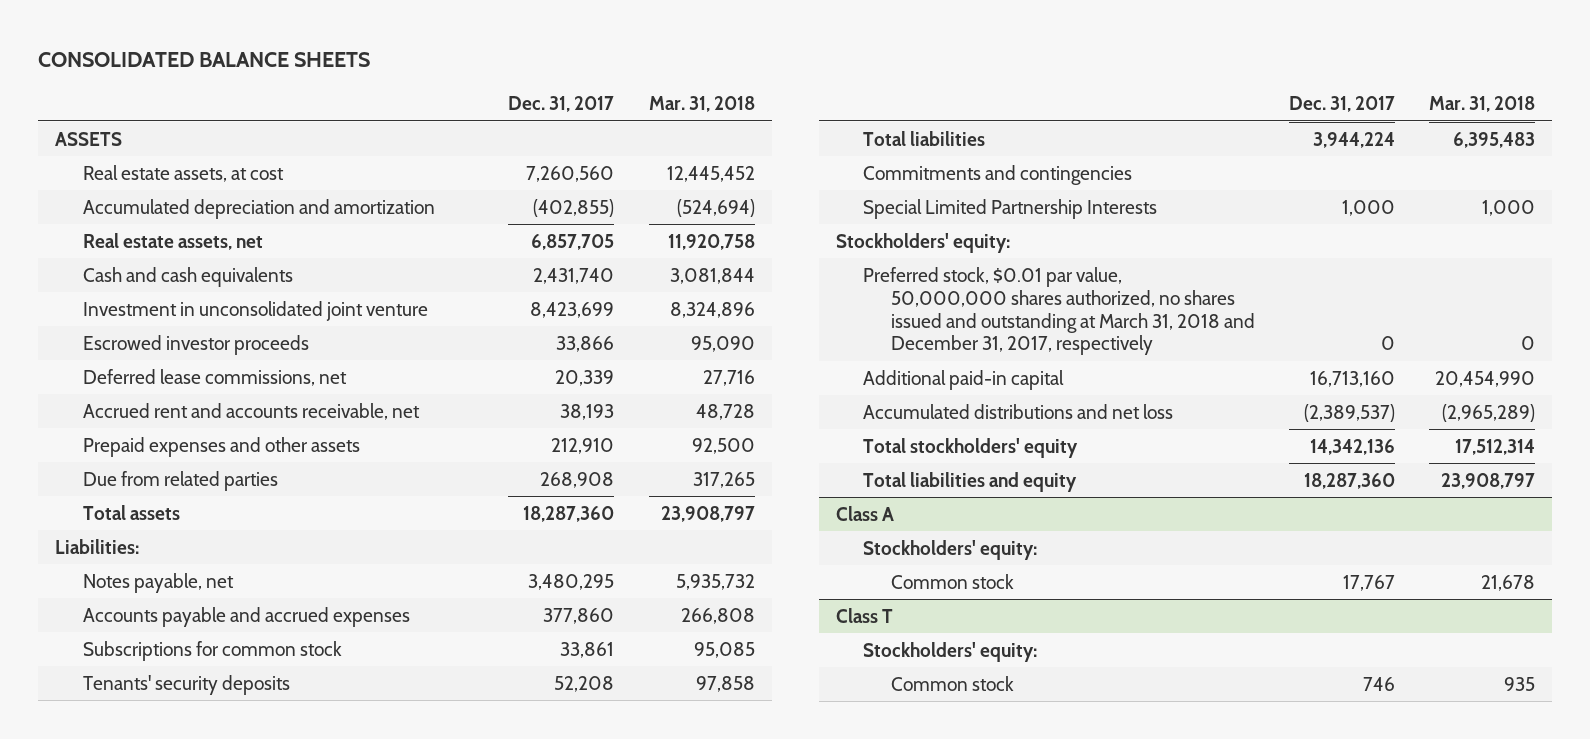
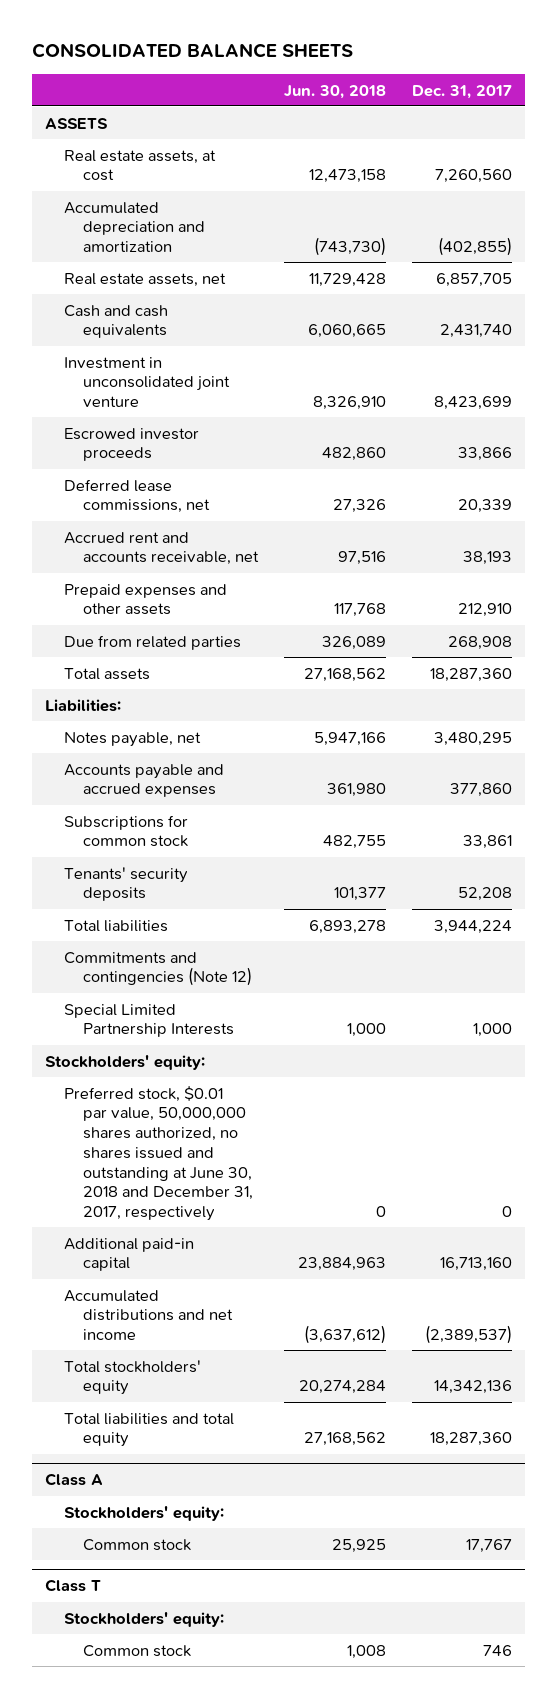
[648,95,755,112] Mar. 31, 2018 -> none
none -> [283,84,386,99] Jun. 30, 2018
[863,164,1133,185] Commitments and contingencies -> [63,951,252,987] Commitments and contingencies (Note 12)
[863,266,1255,356] Preferred stock, $0.01 par value, 50,000,000 shares authorized, no shares issued and outstanding at March 31, 2018 and December 31, 2017, respectively -> [63,1085,253,1222] Preferred stock, $0.01 par value, 50,000,000 shares authorized, no shares issued and outstanding at June 30, 2018 and December 31, 2017, respectively
[863,403,1174,419] Accumulated distributions and net loss -> [63,1289,233,1341] Accumulated distributions and net income
[863,471,1078,492] Total liabilities and equity -> [63,1412,234,1448] Total liabilities and total equity

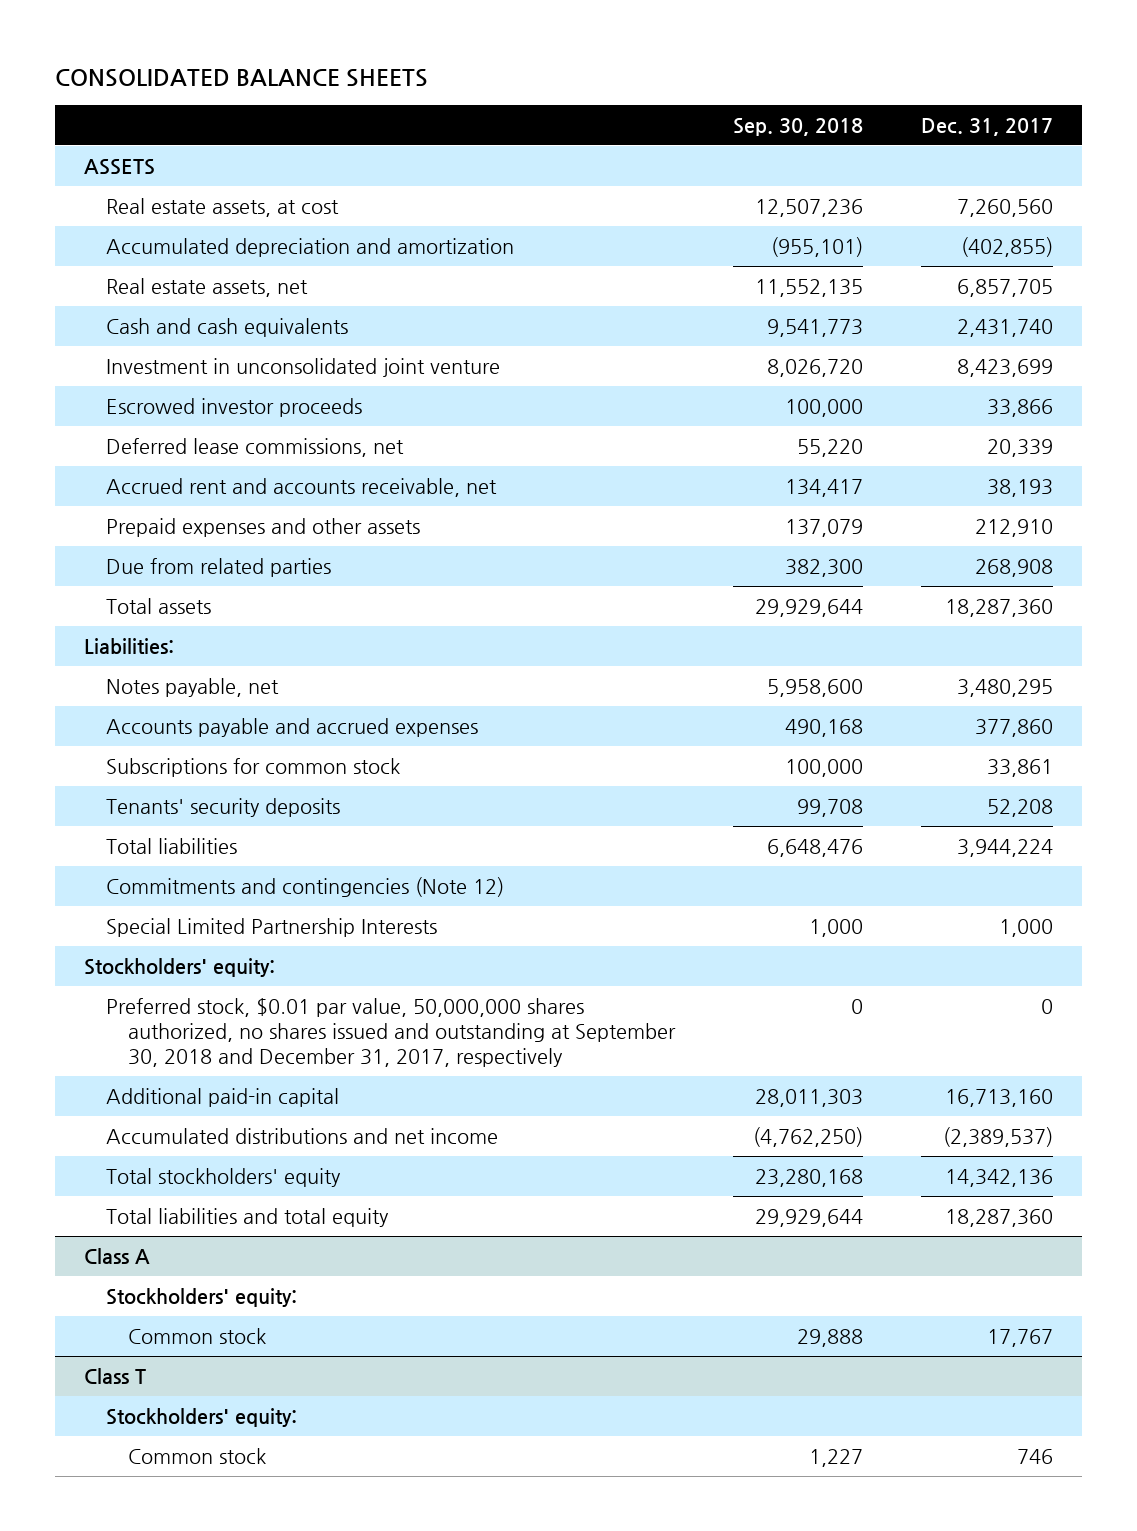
[283,84,386,99] Jun. 30, 2018 -> none
none -> [732,117,863,136] Sep. 30, 2018
[63,1085,253,1222] Preferred stock, $0.01 par value, 50,000,000 shares authorized, no shares issued and outstanding at June 30, 2018 and December 31, 2017, respectively -> [105,997,676,1068] Preferred stock, $0.01 par value, 50,000,000 shares authorized, no shares issued and outstanding at September 30, 2018 and December 31, 2017, respectively

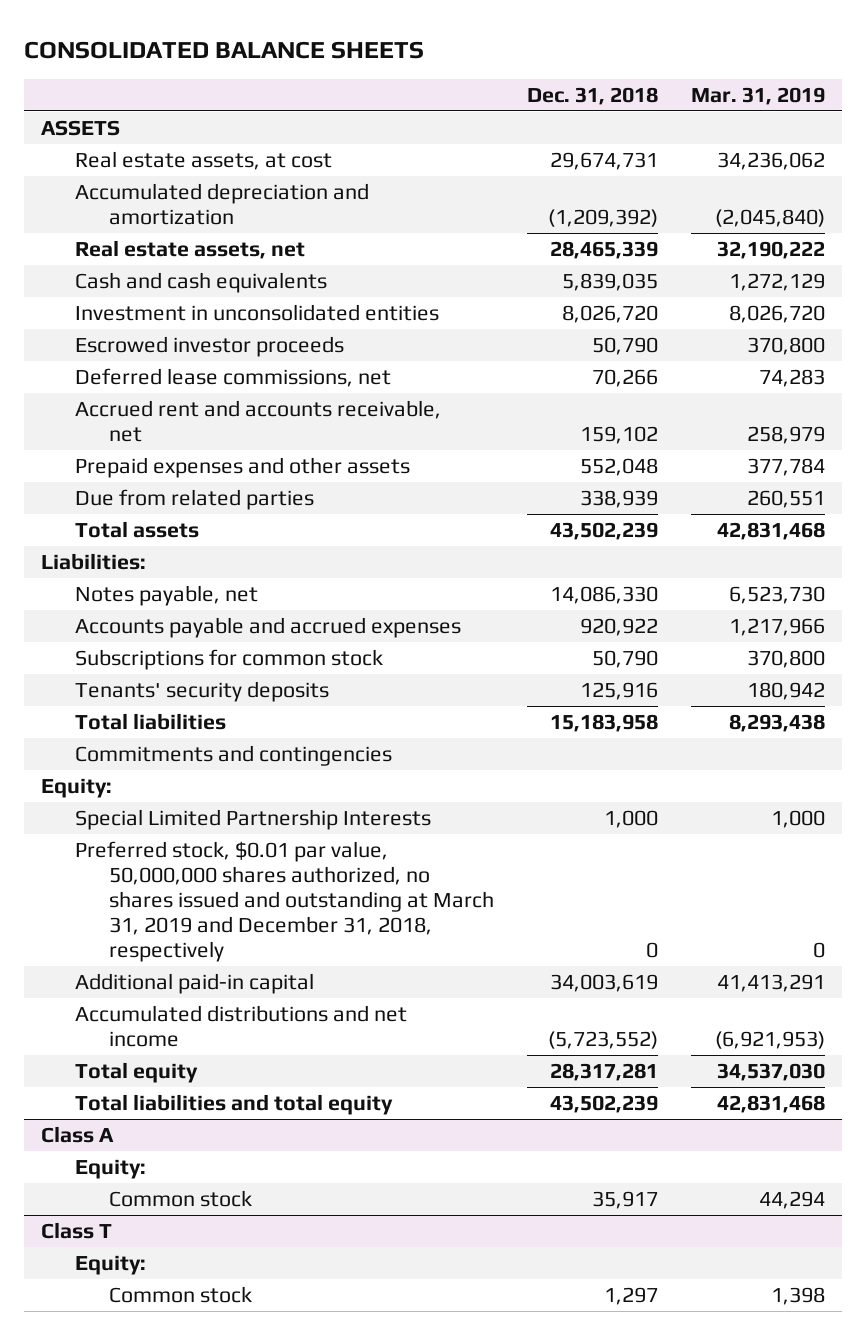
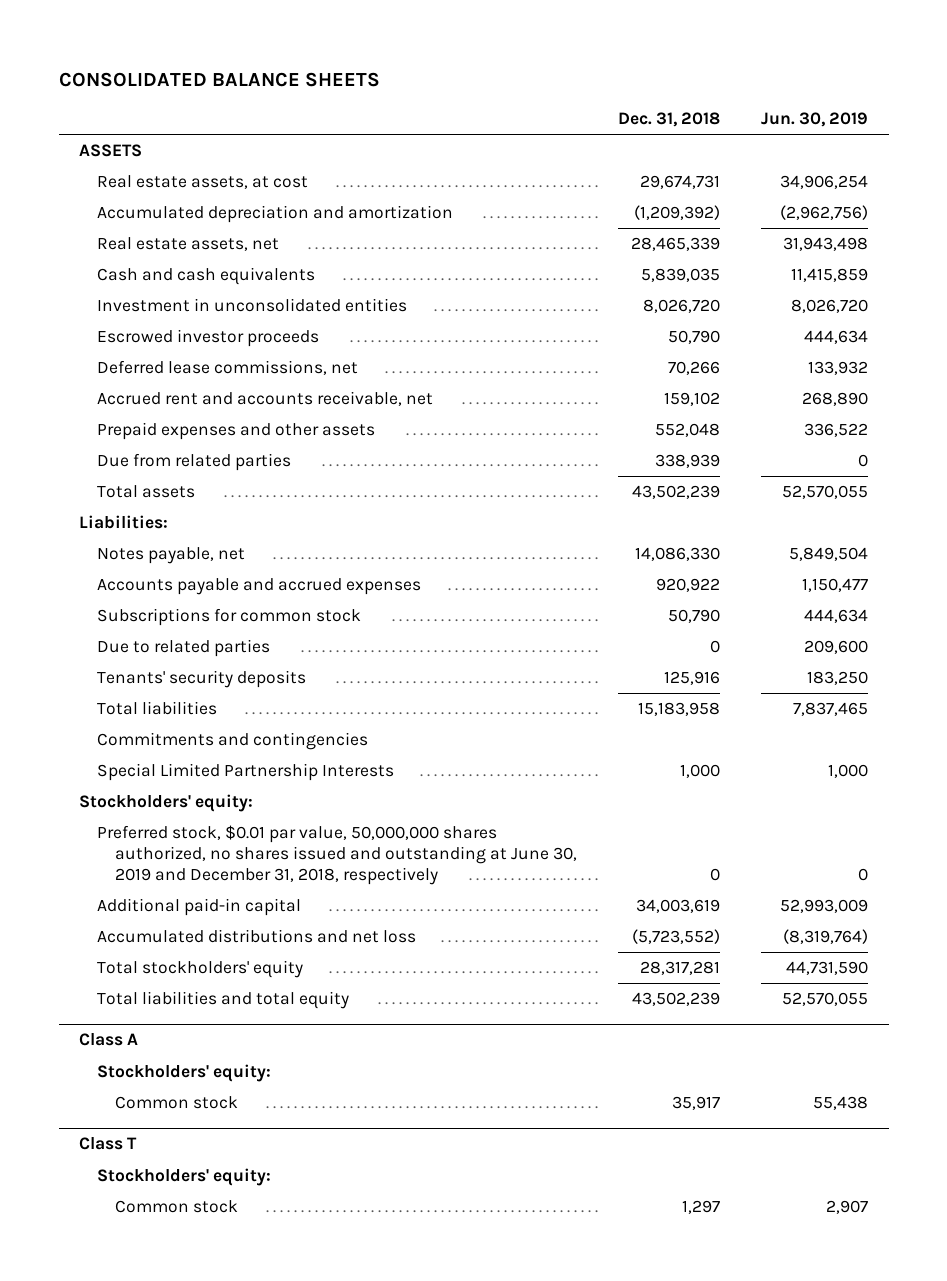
[691,86,826,105] Mar. 31, 2019 -> none
none -> [761,112,869,128] Jun. 30, 2019
none -> [97,639,271,658] Due to related parties
[40,777,112,798] Equity: -> none
none -> [79,794,254,813] Stockholders' equity:
[75,840,495,963] Preferred stock, $0.01 par value, 50,000,000 shares authorized, no shares issued and outstanding at March 31, 2019 and December 31, 2018, respectively -> [97,825,578,885] Preferred stock, $0.01 par value, 50,000,000 shares authorized, no shares issued and outstanding at June 30, 2019 and December 31, 2018, respectively
[75,1004,408,1048] Accumulated distributions and net income -> [97,929,417,944] Accumulated distributions and net loss
[75,1061,199,1083] Total equity -> [97,960,304,979] Total stockholders' equity
[75,1158,147,1179] Equity: -> [97,1064,272,1083] Stockholders' equity:
[75,1254,147,1275] Equity: -> [97,1168,272,1187] Stockholders' equity:

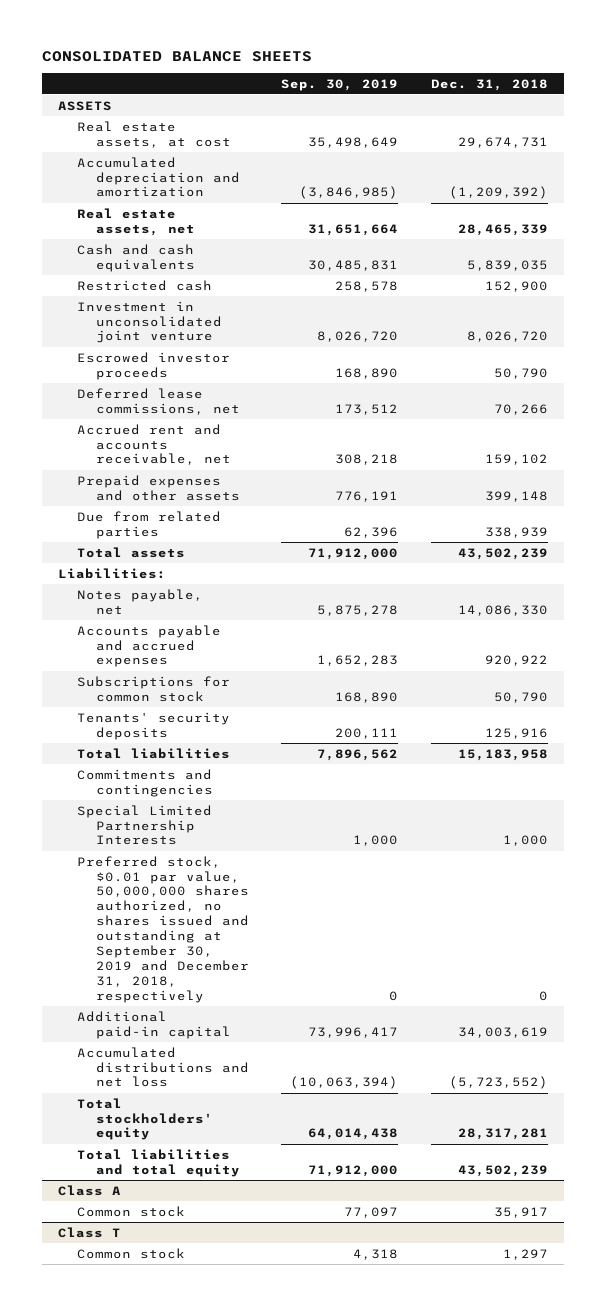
[761,112,869,128] Jun. 30, 2019 -> none
none -> [281,78,399,91] Sep. 30, 2019
none -> [77,279,213,291] Restricted cash
[97,298,408,313] Investment in unconsolidated entities -> [77,300,222,344] Investment in unconsolidated joint venture
[655,423,721,438] 552,048 -> [484,490,548,502] 399,148
[97,639,271,658] Due to related parties -> none
[79,794,254,813] Stockholders' equity: -> none
[97,825,578,885] Preferred stock, $0.01 par value, 50,000,000 shares authorized, no shares issued and outstanding at June 30, 2019 and December 31, 2018, respectively -> [77,855,249,1003] Preferred stock, $0.01 par value, 50,000,000 shares authorized, no shares issued and outstanding at September 30, 2019 and December 31, 2018, respectively
[97,1064,272,1083] Stockholders' equity: -> none
[97,1168,272,1187] Stockholders' equity: -> none

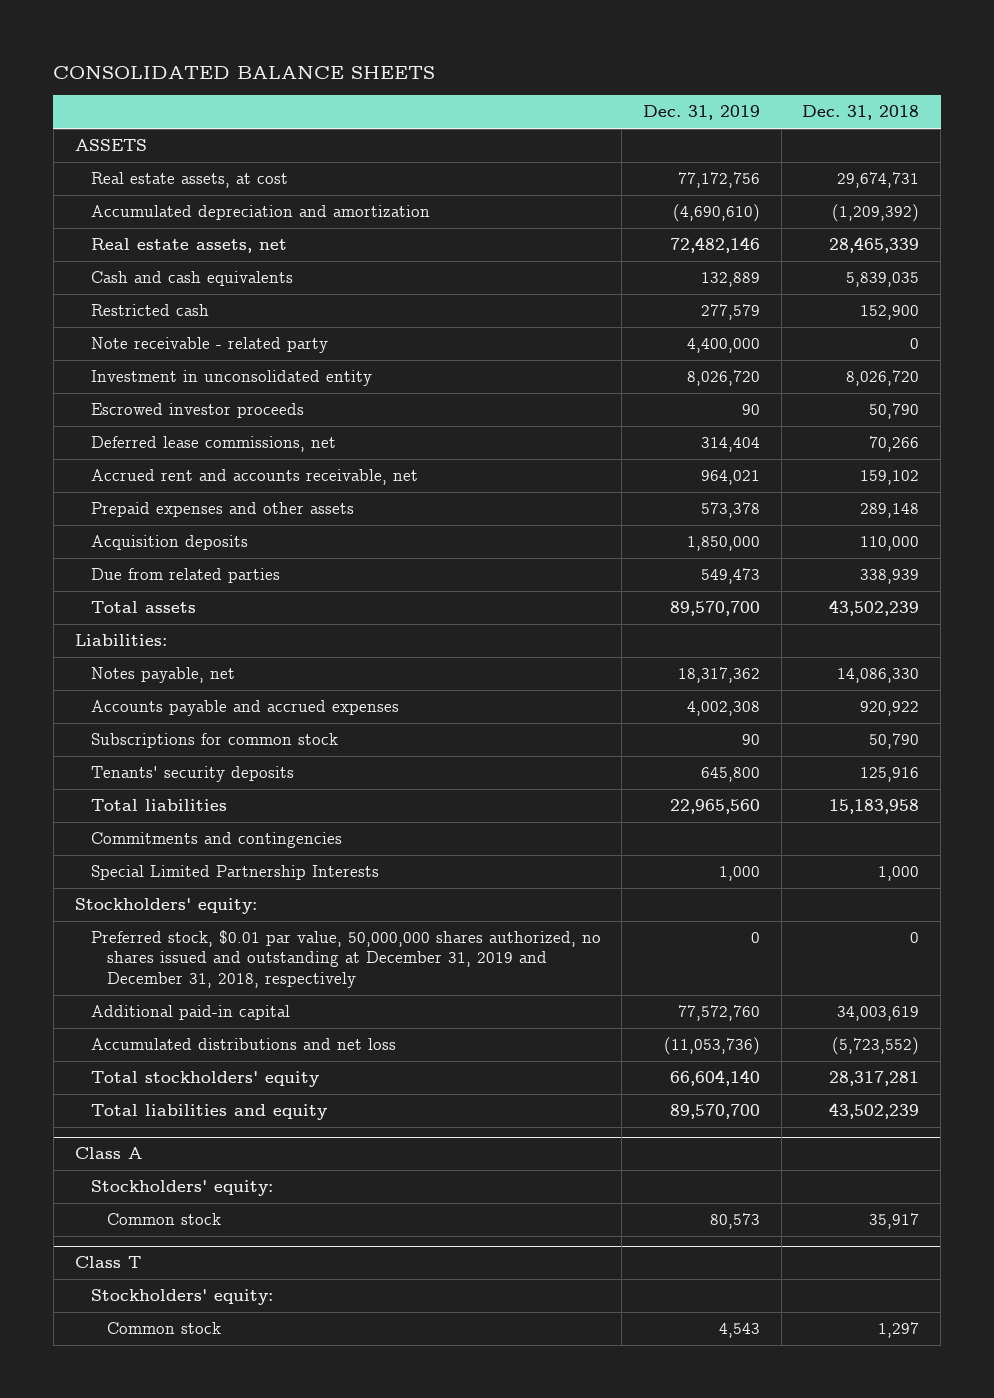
[281,78,399,91] Sep. 30, 2019 -> none
none -> [643,105,761,121] Dec. 31, 2019
none -> [90,337,328,354] Note receivable - related party
[77,300,222,344] Investment in unconsolidated joint venture -> [90,370,372,387] Investment in unconsolidated entity
[484,490,548,502] 399,148 -> [860,503,920,519] 289,148
none -> [90,535,248,551] Acquisition deposits
none -> [74,898,257,915] Stockholders' equity:
[77,855,249,1003] Preferred stock, $0.01 par value, 50,000,000 shares authorized, no shares issued and outstanding at September 30, 2019 and December 31, 2018, respectively -> [90,930,601,988] Preferred stock, $0.01 par value, 50,000,000 shares authorized, no shares issued and outstanding at December 31, 2019 and December 31, 2018, respectively
[77,1148,240,1177] Total liabilities and total equity -> [90,1104,327,1121] Total liabilities and equity
none -> [90,1180,273,1197] Stockholders' equity:
none -> [90,1289,273,1306] Stockholders' equity:

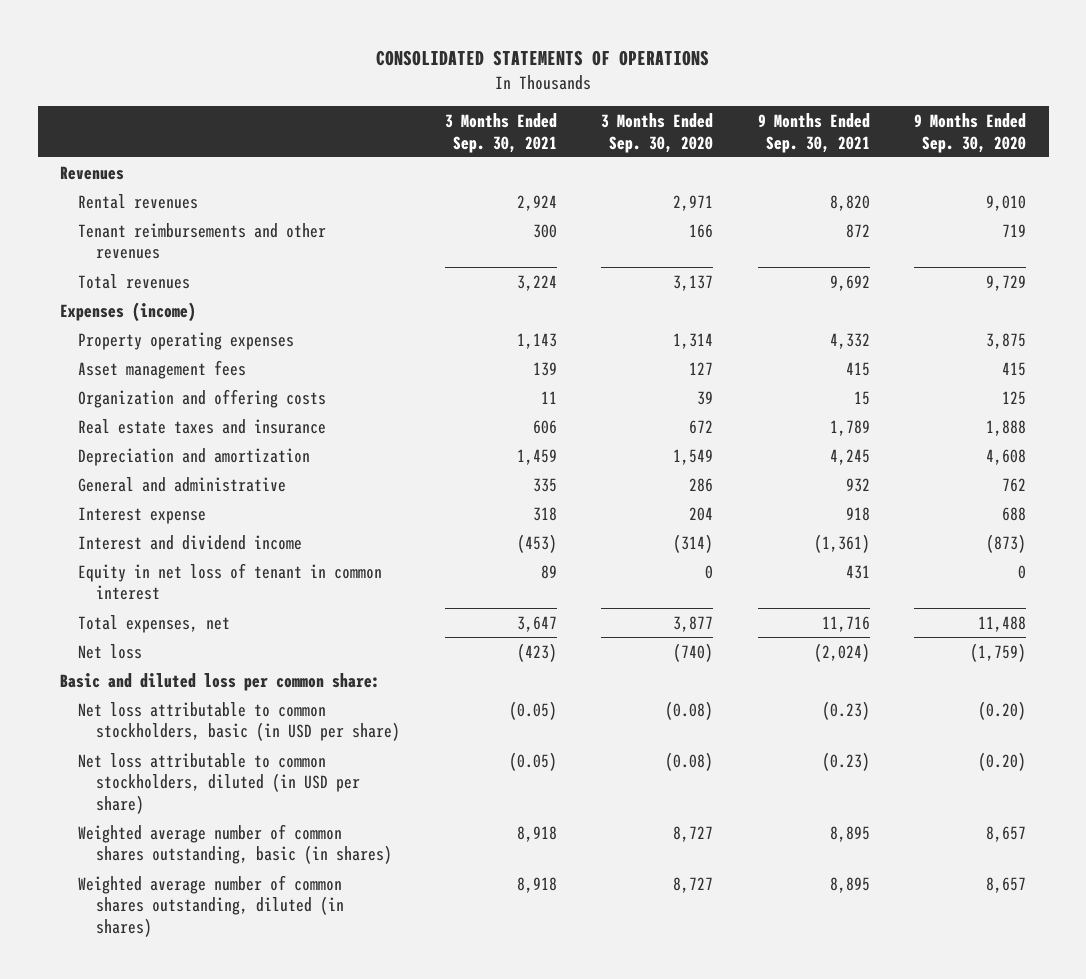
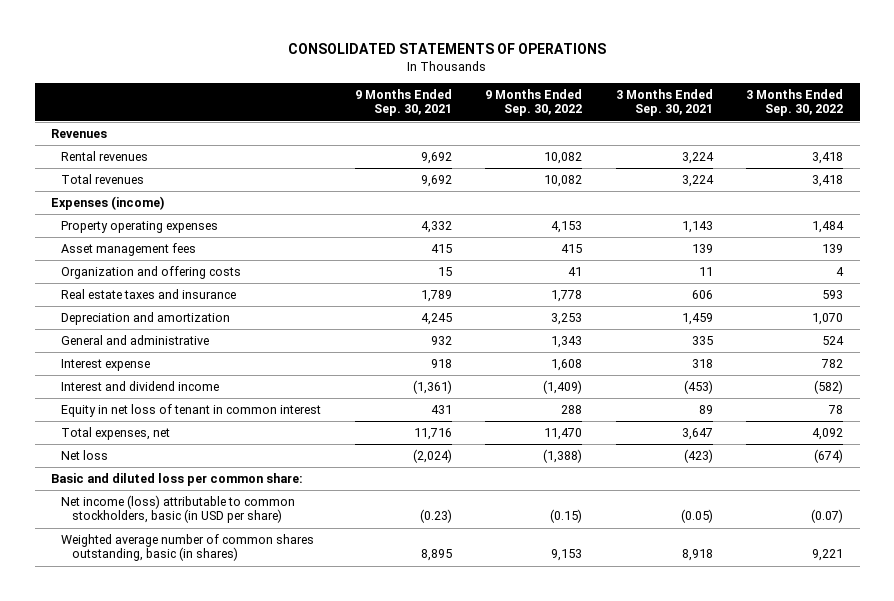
[601,112,714,153] 3 Months Ended Sep. 30, 2020 -> none
[914,112,1027,153] 9 Months Ended Sep. 30, 2020 -> none
none -> [485,89,583,117] 9 Months Ended Sep. 30, 2022
none -> [745,89,843,117] 3 Months Ended Sep. 30, 2022
[78,222,327,260] Tenant reimbursements and other revenues -> none
[516,194,557,211] 2,924 -> [681,152,714,165] 3,224
[829,194,870,211] 8,820 -> [420,152,452,165] 9,692
[78,752,360,814] Net loss attributable to common stockholders, diluted (in USD per share) -> none
[78,701,400,742] Net loss attributable to common stockholders, basic (in USD per share) -> [61,495,296,524] Net income (loss) attributable to common stockholders, basic (in USD per share)
[78,874,344,937] Weighted average number of common shares outstanding, diluted (in shares) -> none

